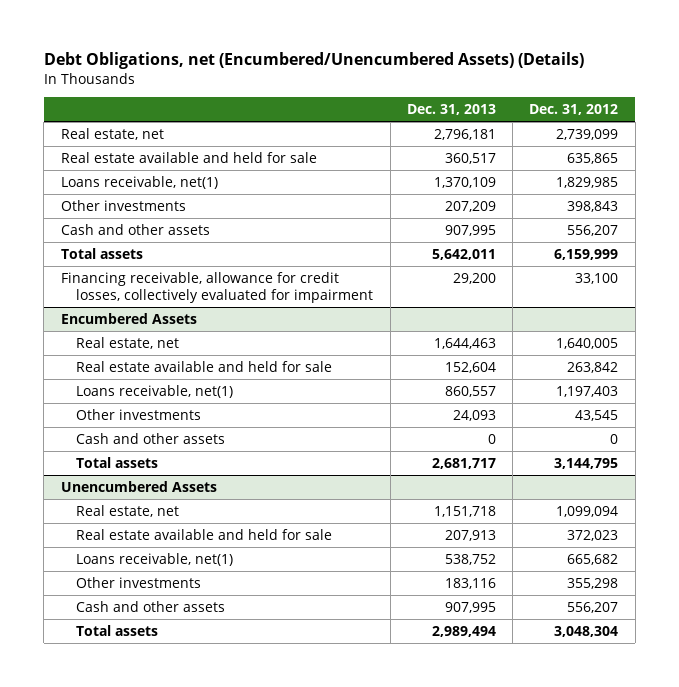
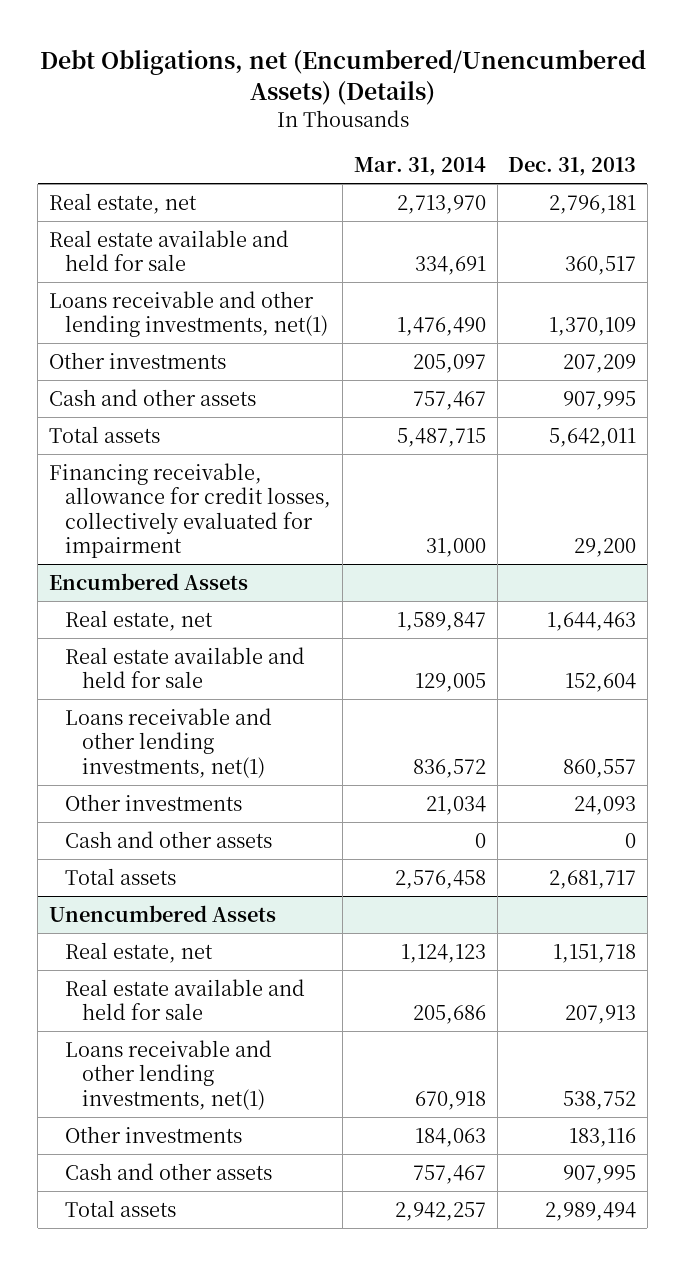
[529,104,619,116] Dec. 31, 2012 -> none
none -> [353,157,486,177] Mar. 31, 2014
[60,175,218,189] Loans receivable, net(1) -> [49,290,329,338] Loans receivable and other lending investments, net(1)
[76,384,234,398] Loans receivable, net(1) -> [65,707,273,778] Loans receivable and other lending investments, net(1)
[76,552,234,566] Loans receivable, net(1) -> [65,1039,273,1110] Loans receivable and other lending investments, net(1)

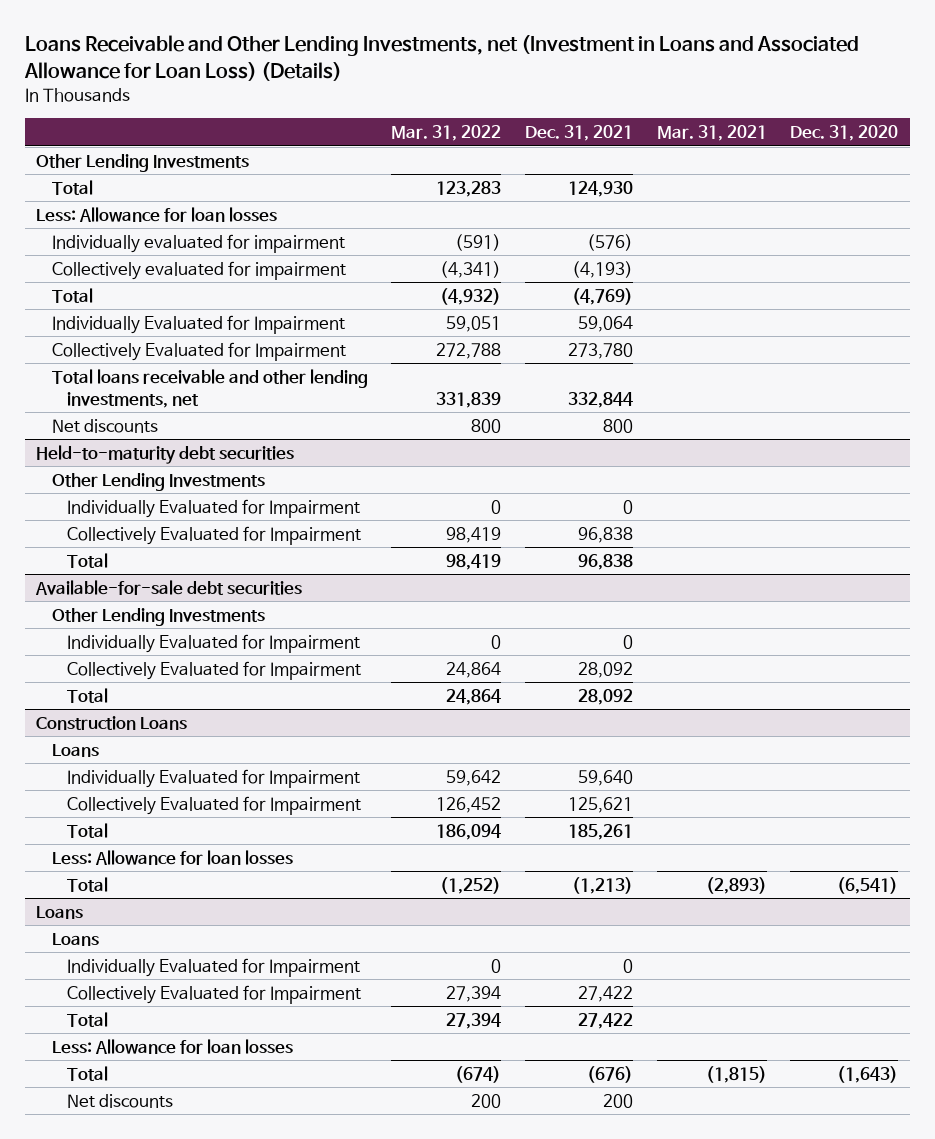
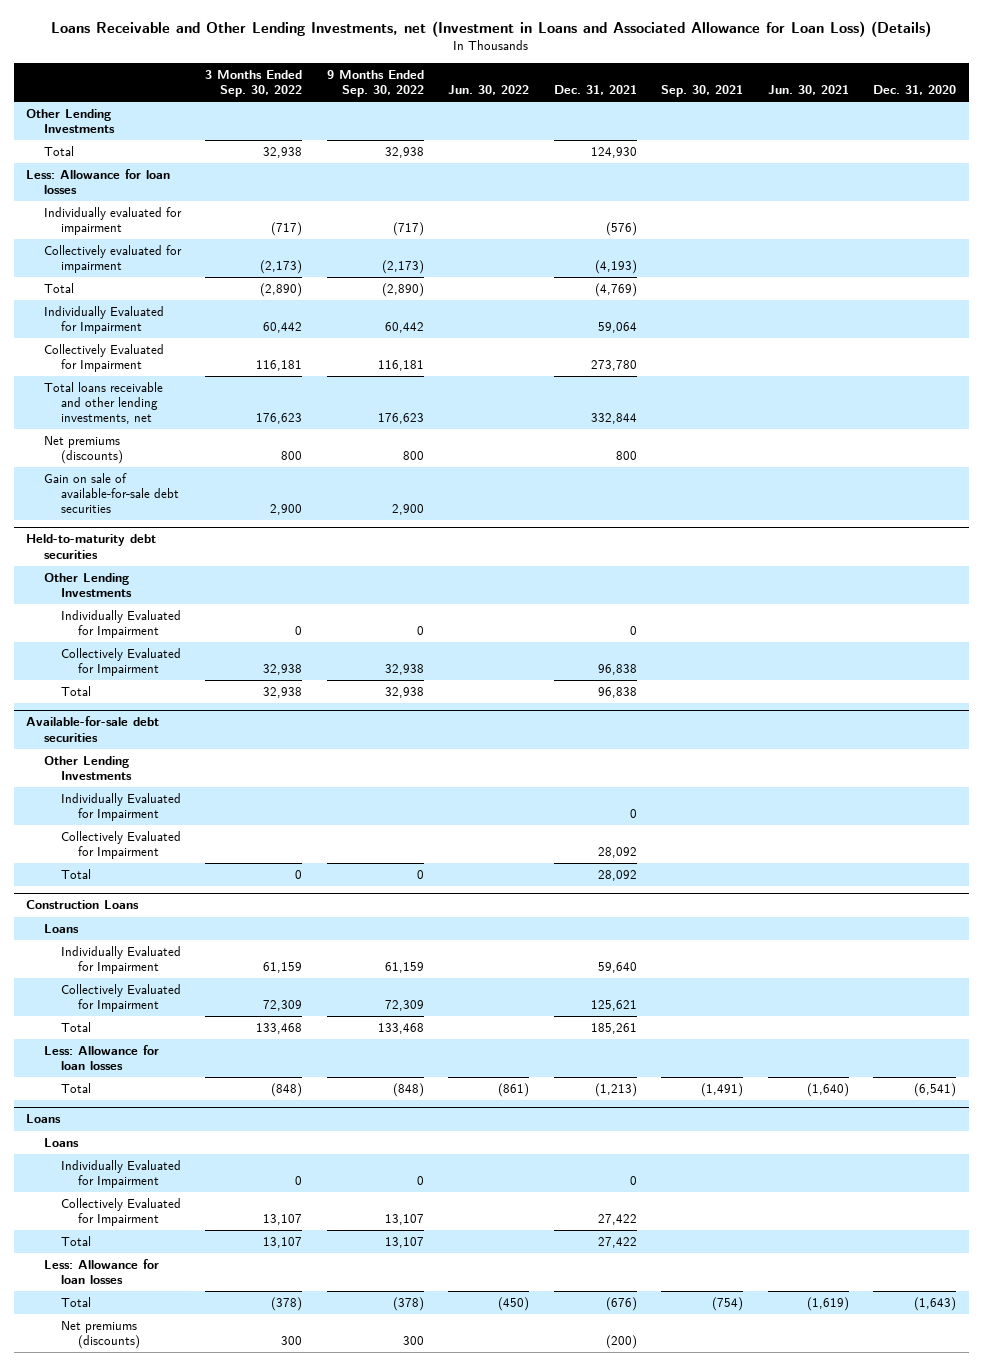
[391,125,502,142] Mar. 31, 2022 -> none
[656,125,767,142] Mar. 31, 2021 -> none
none -> [205,69,303,97] 3 Months Ended Sep. 30, 2022
none -> [326,69,424,97] 9 Months Ended Sep. 30, 2022
none -> [448,84,530,95] Jun. 30, 2022
none -> [661,84,744,97] Sep. 30, 2021
none -> [767,84,849,95] Jun. 30, 2021
[51,418,158,433] Net discounts -> [43,435,123,465] Net premiums (discounts)
none -> [43,472,179,514] Gain on sale of available-for-sale debt securities
[66,1093,173,1108] Net discounts -> [60,1320,141,1350] Net premiums (discounts)
[602,1093,633,1108] 200 -> [605,1335,637,1350] (200)

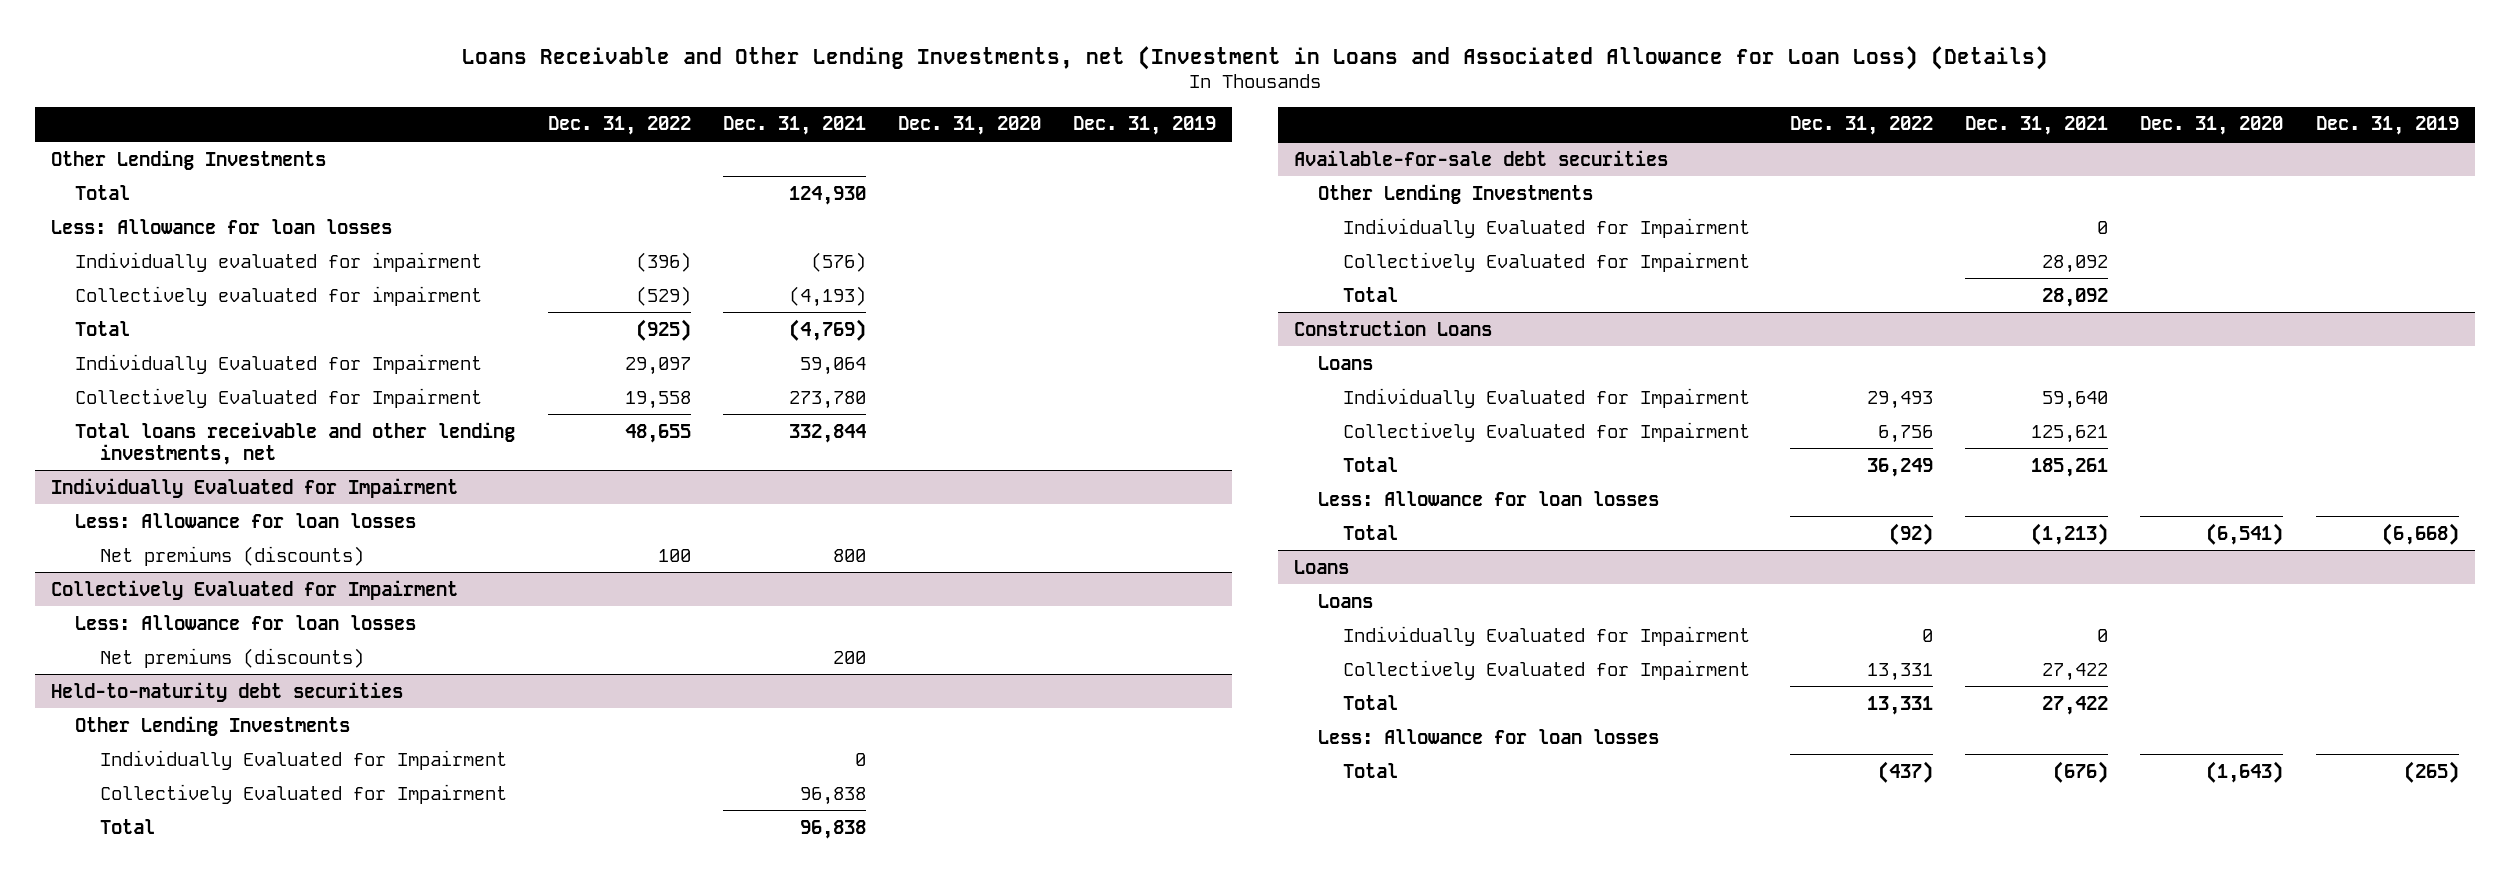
[205,69,303,97] 3 Months Ended Sep. 30, 2022 -> none
[326,69,424,97] 9 Months Ended Sep. 30, 2022 -> none
[448,84,530,95] Jun. 30, 2022 -> none
[661,84,744,97] Sep. 30, 2021 -> none
[767,84,849,95] Jun. 30, 2021 -> none
none -> [547,116,691,136] Dec. 31, 2022
none -> [1072,116,1216,136] Dec. 31, 2019
none -> [51,477,459,498] Individually Evaluated for Impairment
none -> [75,512,417,528] Less: Allowance for loan losses
[43,472,179,514] Gain on sale of available-for-sale debt securities -> none
none -> [51,579,459,600] Collectively Evaluated for Impairment
none -> [75,614,417,630] Less: Allowance for loan losses
none -> [99,647,364,668] Net premiums (discounts)
[60,1320,141,1350] Net premiums (discounts) -> none

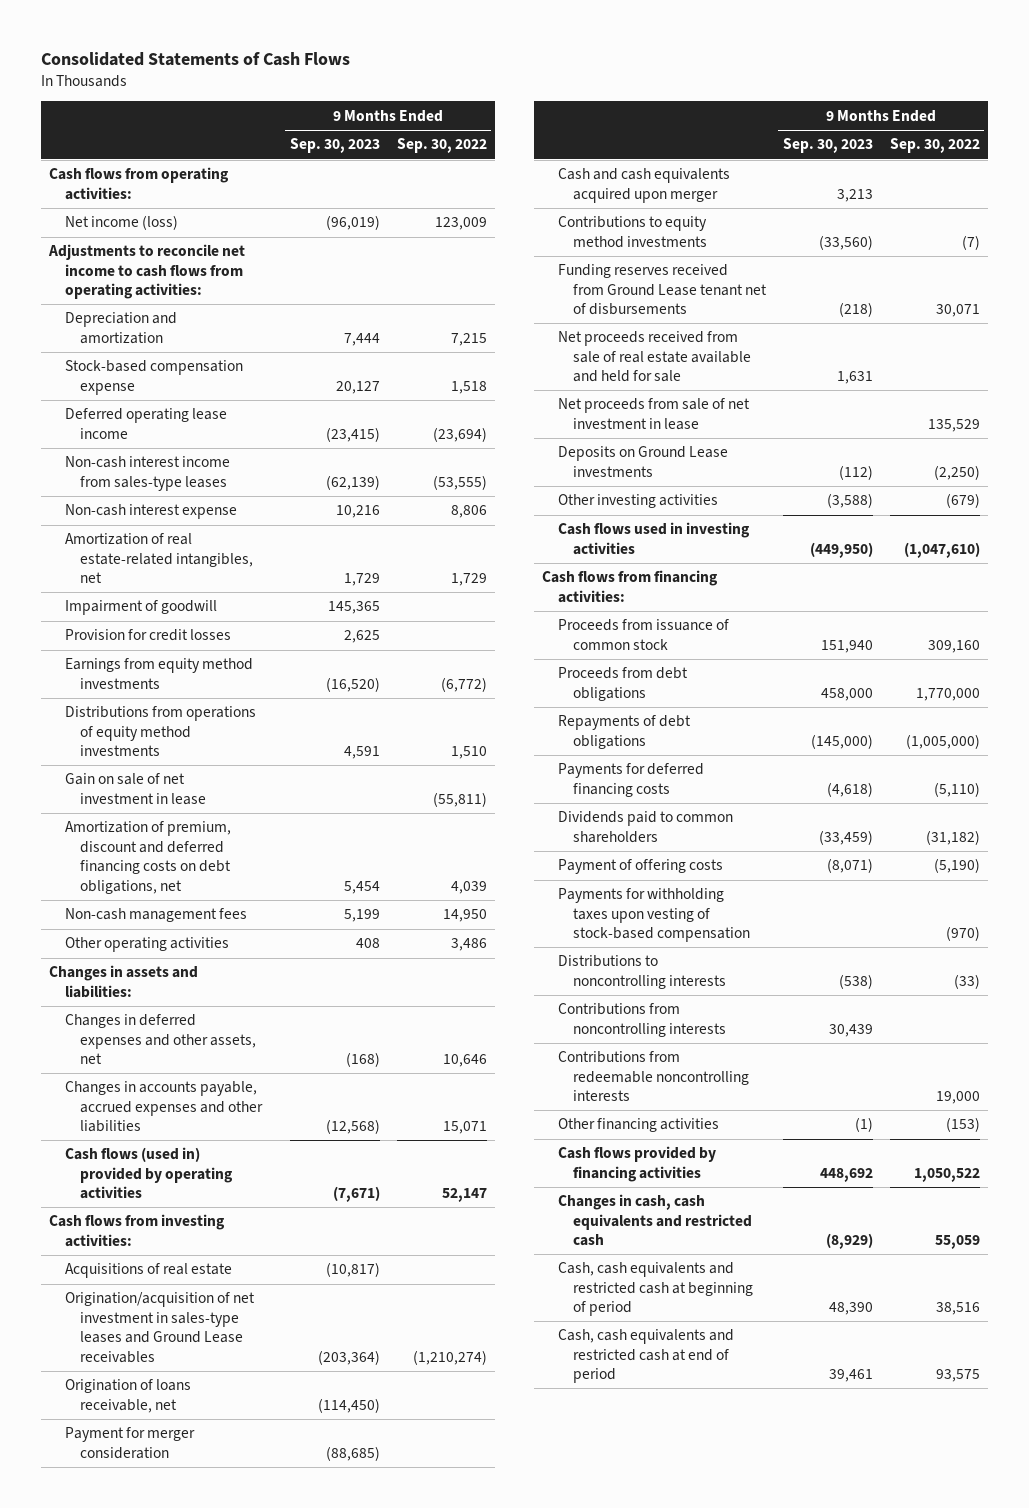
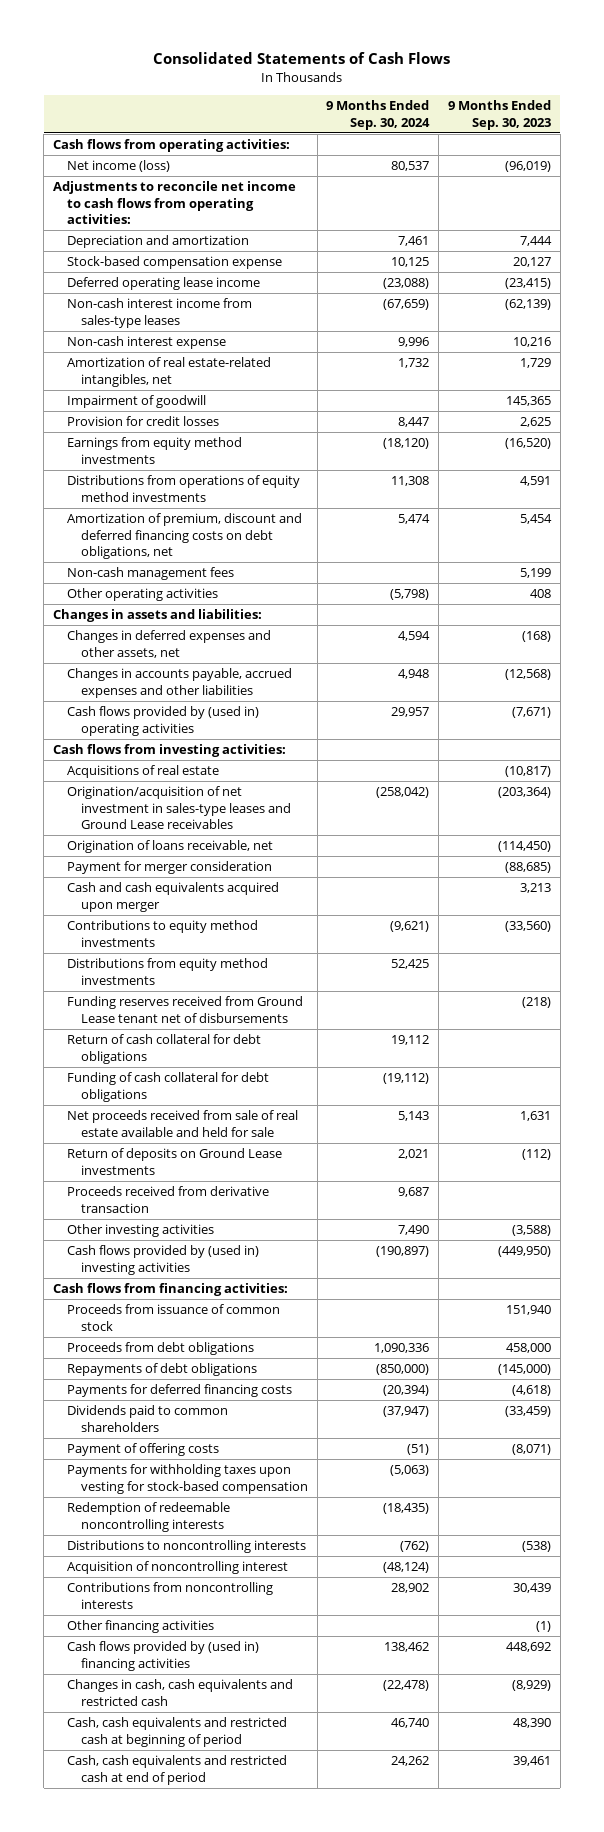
[396,138,487,154] Sep. 30, 2022 -> none
none -> [326,100,431,130] 9 Months Ended Sep. 30, 2024
[64,773,206,805] Gain on sale of net investment in lease -> none
[64,1147,233,1200] Cash flows (used in) provided by operating activities -> [66,706,259,736] Cash flows provided by (used in) operating activities
none -> [66,958,268,985] Distributions from equity method investments
none -> [66,1034,261,1064] Return of cash collateral for debt obligations
none -> [66,1072,269,1102] Funding of cash collateral for debt obligations
[557,398,750,430] Net proceeds from sale of net investment in lease -> none
[557,446,728,477] Deposits on Ground Lease investments -> [66,1148,282,1175] Return of deposits on Ground Lease investments
none -> [66,1186,269,1213] Proceeds received from derivative transaction
[557,522,750,555] Cash flows used in investing activities -> [66,1245,259,1275] Cash flows provided by (used in) investing activities
[557,888,750,943] Payments for withholding taxes upon vesting of stock-based compensation -> [66,1464,308,1494] Payments for withholding taxes upon vesting for stock-based compensation
none -> [66,1502,230,1532] Redemption of redeemable noncontrolling interests
none -> [66,1561,288,1575] Acquisition of noncontrolling interest
[557,1051,749,1102] Contributions from redeemable noncontrolling interests -> none
[557,1146,716,1182] Cash flows provided by financing activities -> [66,1641,259,1671] Cash flows provided by (used in) financing activities

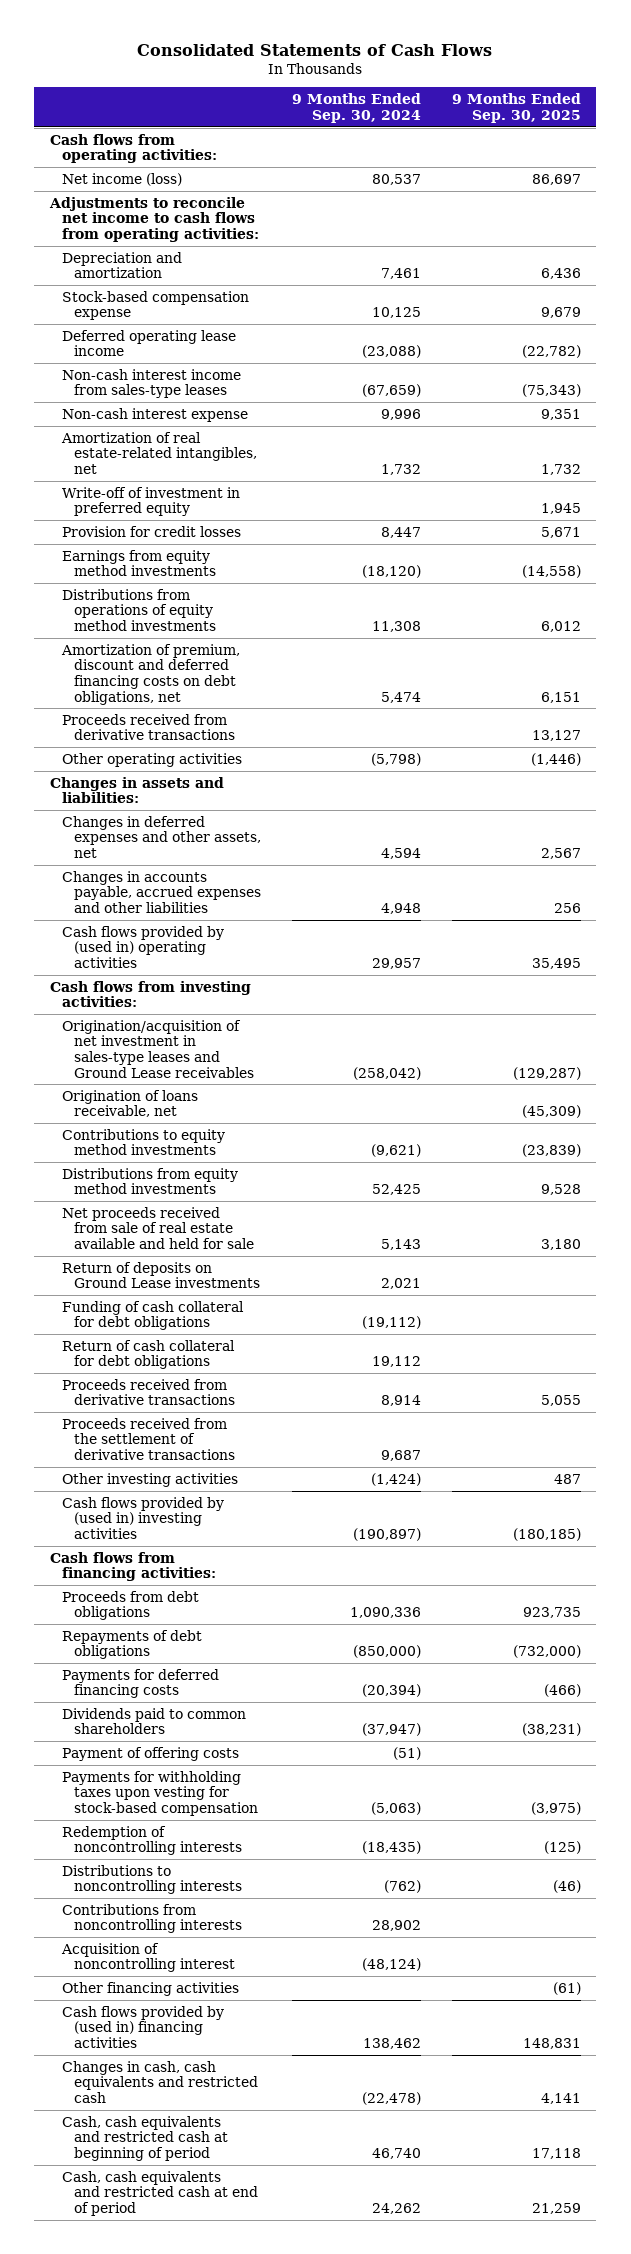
[448,100,552,130] 9 Months Ended Sep. 30, 2023 -> none
none -> [451,93,581,123] 9 Months Ended Sep. 30, 2025
[66,395,206,409] Impairment of goodwill -> none
none -> [62,486,241,517] Write-off of investment in preferred equity
[66,567,234,581] Non-cash management fees -> none
none -> [62,713,236,741] Proceeds received from derivative transactions
[66,765,219,779] Acquisitions of real estate -> none
[66,861,272,875] Payment for merger consideration -> none
[66,882,279,912] Cash and cash equivalents acquired upon merger -> none
[66,996,303,1023] Funding reserves received from Ground Lease tenant net of disbursements -> none
[66,1072,269,1102] Funding of cash collateral for debt obligations -> [62,1300,245,1331] Funding of cash collateral for debt obligations
[66,1034,261,1064] Return of cash collateral for debt obligations -> [62,1339,236,1370] Return of cash collateral for debt obligations
[66,1186,269,1213] Proceeds received from derivative transaction -> [62,1378,236,1406] Proceeds received from derivative transactions
[398,1187,430,1198] 9,687 -> [381,1395,422,1407] 8,914
none -> [62,1417,236,1460] Proceeds received from the settlement of derivative transactions
[398,1225,430,1236] 7,490 -> [371,1472,422,1486] (1,424)
[66,1304,280,1331] Proceeds from issuance of common stock -> none
[66,1502,230,1532] Redemption of redeemable noncontrolling interests -> [62,1825,243,1856] Redemption of noncontrolling interests
[66,1561,288,1575] Acquisition of noncontrolling interest -> [61,1942,236,1973] Acquisition of noncontrolling interest

